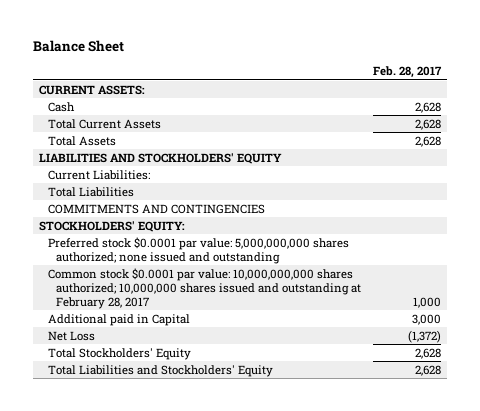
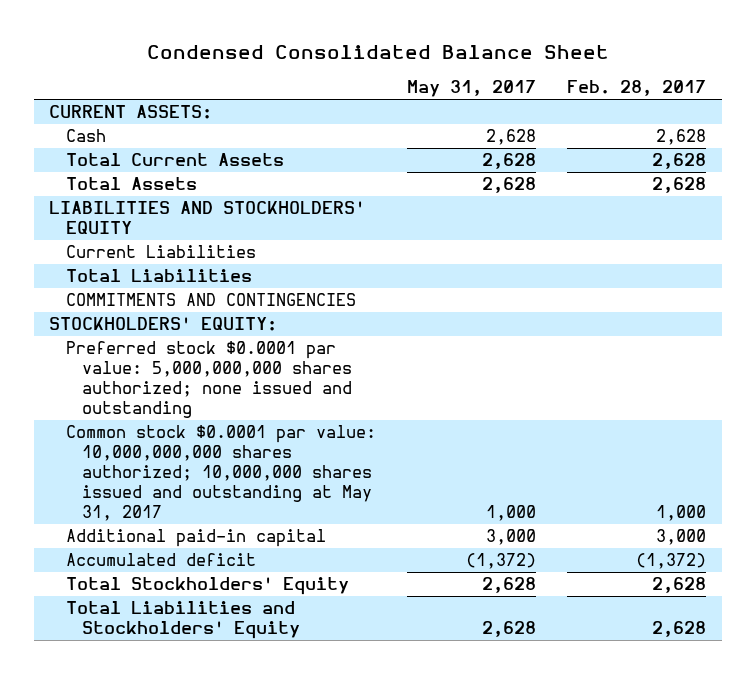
[32,39,124,52] Balance Sheet -> [146,44,609,59] Condensed Consolidated Balance Sheet
none -> [406,80,536,98] May 31, 2017
[47,169,150,180] Current Liabilities: -> [65,245,256,259] Current Liabilities
[47,267,362,309] Common stock $0.0001 par value: 10,000,000,000 shares authorized; 10,000,000 shares issued and outstanding at February 28, 2017 -> [65,425,376,521] Common stock $0.0001 par value: 10,000,000,000 shares authorized; 10,000,000 shares issued and outstanding at May 31, 2017
[47,313,190,326] Additional paid in Capital -> [65,529,326,548] Additional paid-in capital
[47,330,95,341] Net Loss -> [65,553,256,567] Accumulated deficit

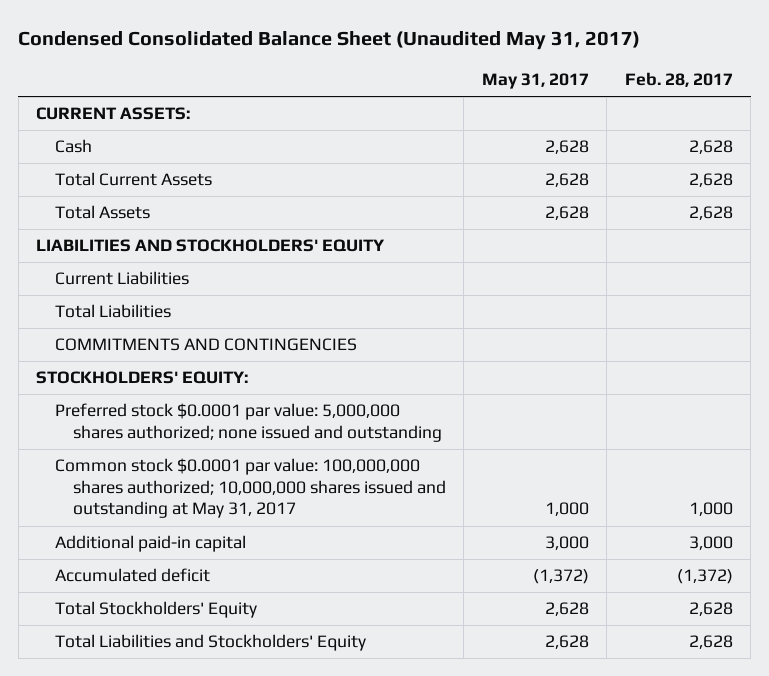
[146,44,609,59] Condensed Consolidated Balance Sheet -> [18,31,641,51] Condensed Consolidated Balance Sheet (Unaudited May 31, 2017)
[65,341,352,418] Preferred stock $0.0001 par value: 5,000,000,000 shares authorized; none issued and outstanding -> [54,403,442,442] Preferred stock $0.0001 par value: 5,000,000 shares authorized; none issued and outstanding
[65,425,376,521] Common stock $0.0001 par value: 10,000,000,000 shares authorized; 10,000,000 shares issued and outstanding at May 31, 2017 -> [54,458,446,519] Common stock $0.0001 par value: 100,000,000 shares authorized; 10,000,000 shares issued and outstanding at May 31, 2017

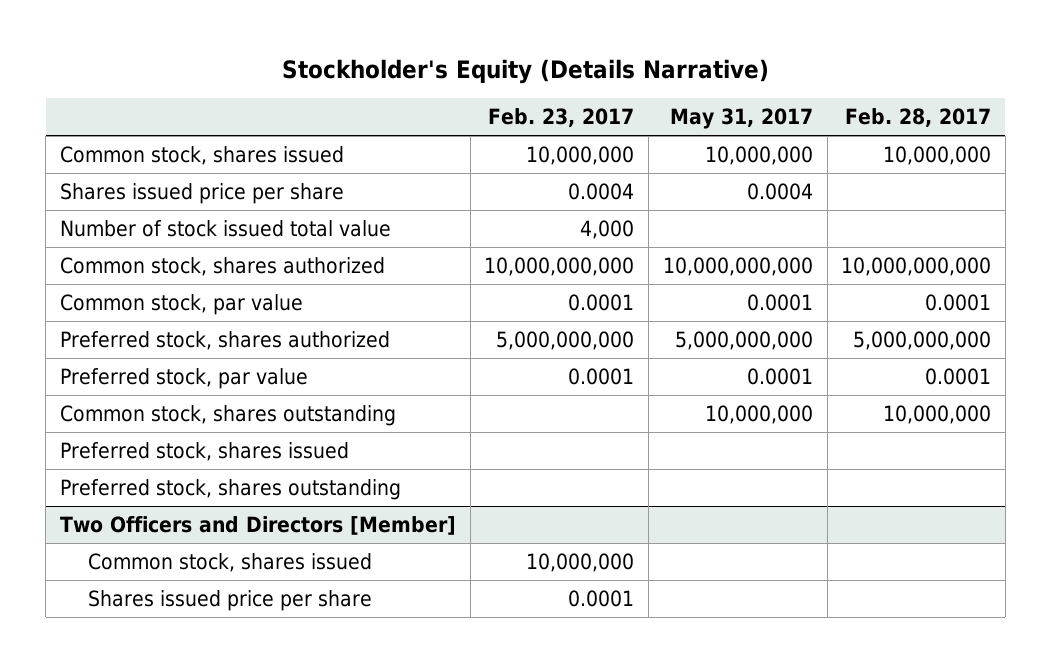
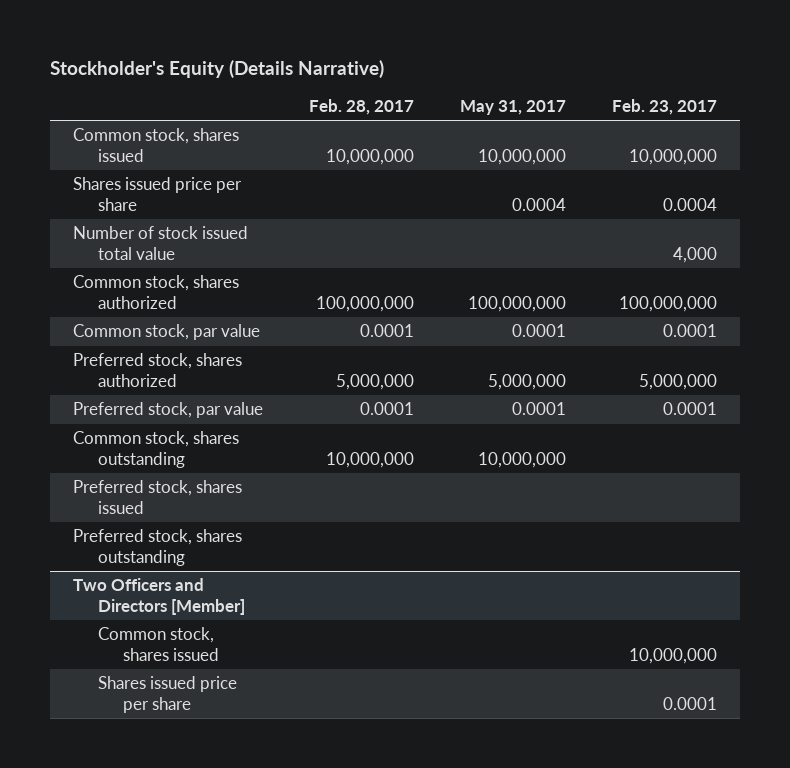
[484,256,635,276] 10,000,000,000 -> [619,295,718,312] 100,000,000
[662,256,813,276] 10,000,000,000 -> [468,295,567,312] 100,000,000
[841,256,992,276] 10,000,000,000 -> [315,295,414,312] 100,000,000
[496,330,635,350] 5,000,000,000 -> [639,373,718,390] 5,000,000
[674,330,813,350] 5,000,000,000 -> [488,373,567,390] 5,000,000
[853,330,992,350] 5,000,000,000 -> [335,373,414,390] 5,000,000

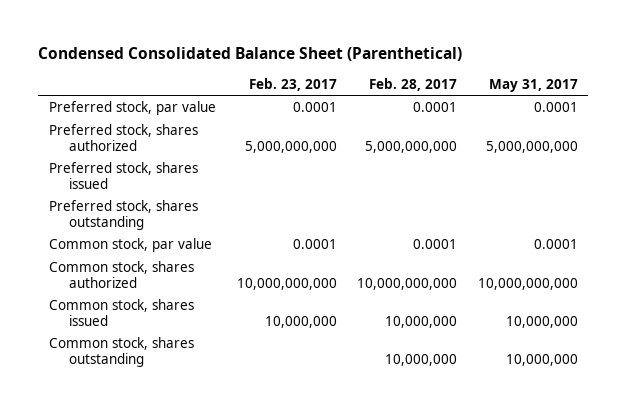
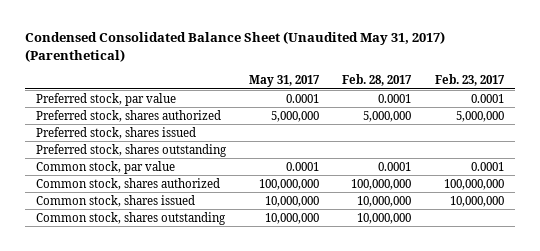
[38,47,463,62] Condensed Consolidated Balance Sheet (Parenthetical) -> [24,31,445,63] Condensed Consolidated Balance Sheet (Unaudited May 31, 2017) (Parenthetical)
[244,140,337,153] 5,000,000,000 -> [455,110,504,122] 5,000,000
[365,140,458,153] 5,000,000,000 -> [363,110,412,122] 5,000,000
[485,140,578,153] 5,000,000,000 -> [271,110,320,122] 5,000,000
[236,277,337,290] 10,000,000,000 -> [443,178,504,190] 100,000,000
[357,277,458,290] 10,000,000,000 -> [351,178,412,190] 100,000,000
[477,277,578,290] 10,000,000,000 -> [259,178,320,190] 100,000,000

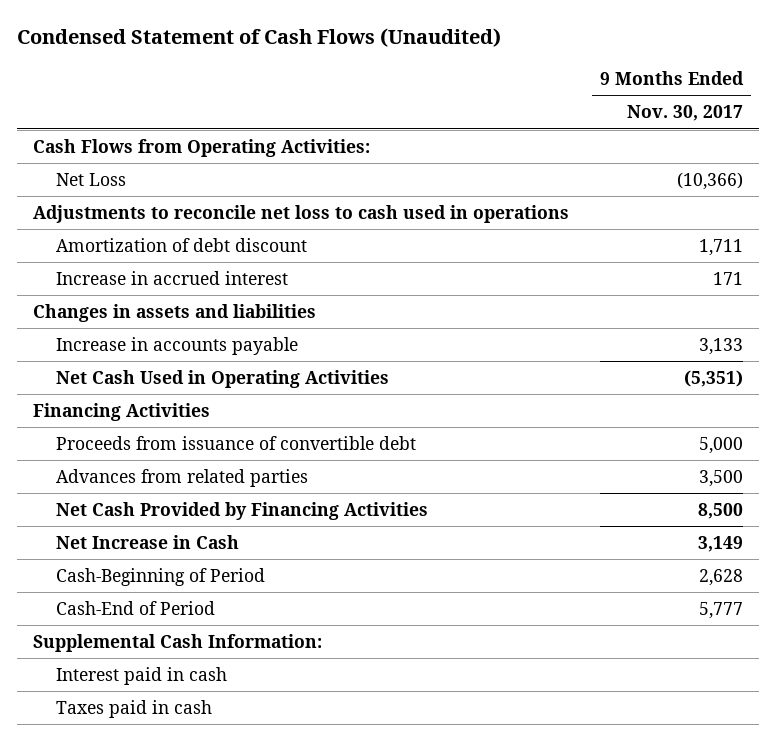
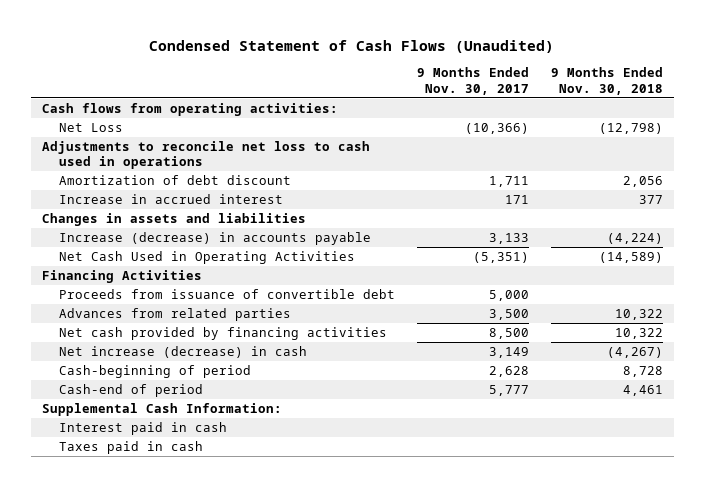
none -> [550,67,663,95] 9 Months Ended Nov. 30, 2018
[32,139,370,158] Cash Flows from Operating Activities: -> [42,103,339,117] Cash flows from operating activities:
[56,337,299,356] Increase in accounts payable -> [59,232,372,246] Increase (decrease) in accounts payable
[56,502,429,521] Net Cash Provided by Financing Activities -> [59,327,388,341] Net cash provided by financing activities
[56,535,240,550] Net Increase in Cash -> [59,346,308,359] Net increase (decrease) in cash
[56,568,266,587] Cash-Beginning of Period -> [59,365,252,379] Cash-beginning of period
[56,601,216,616] Cash-End of Period -> [59,384,204,398] Cash-end of period

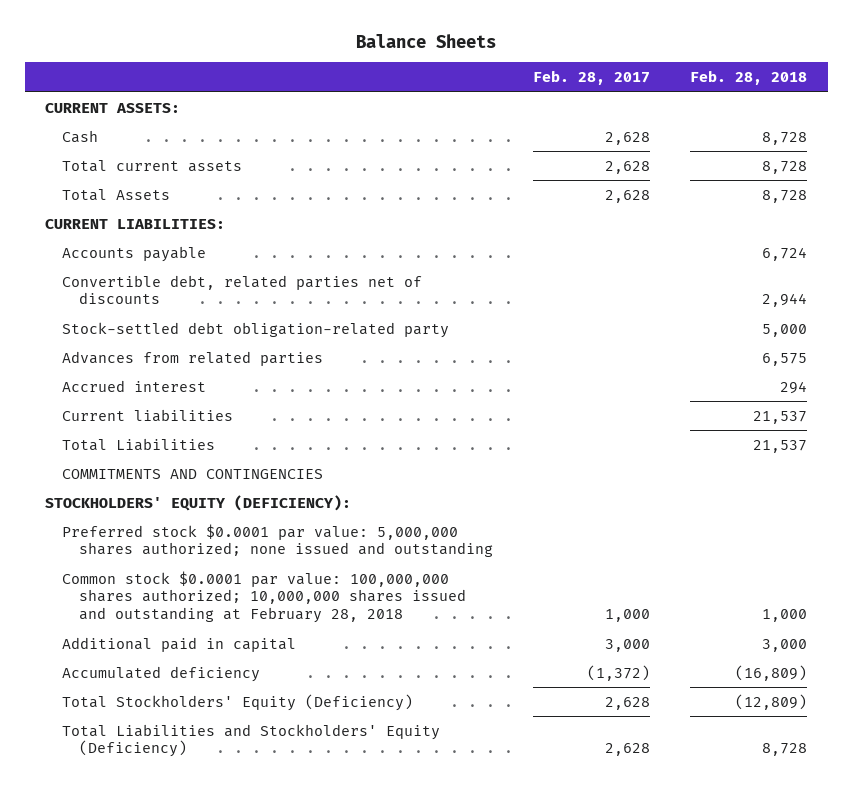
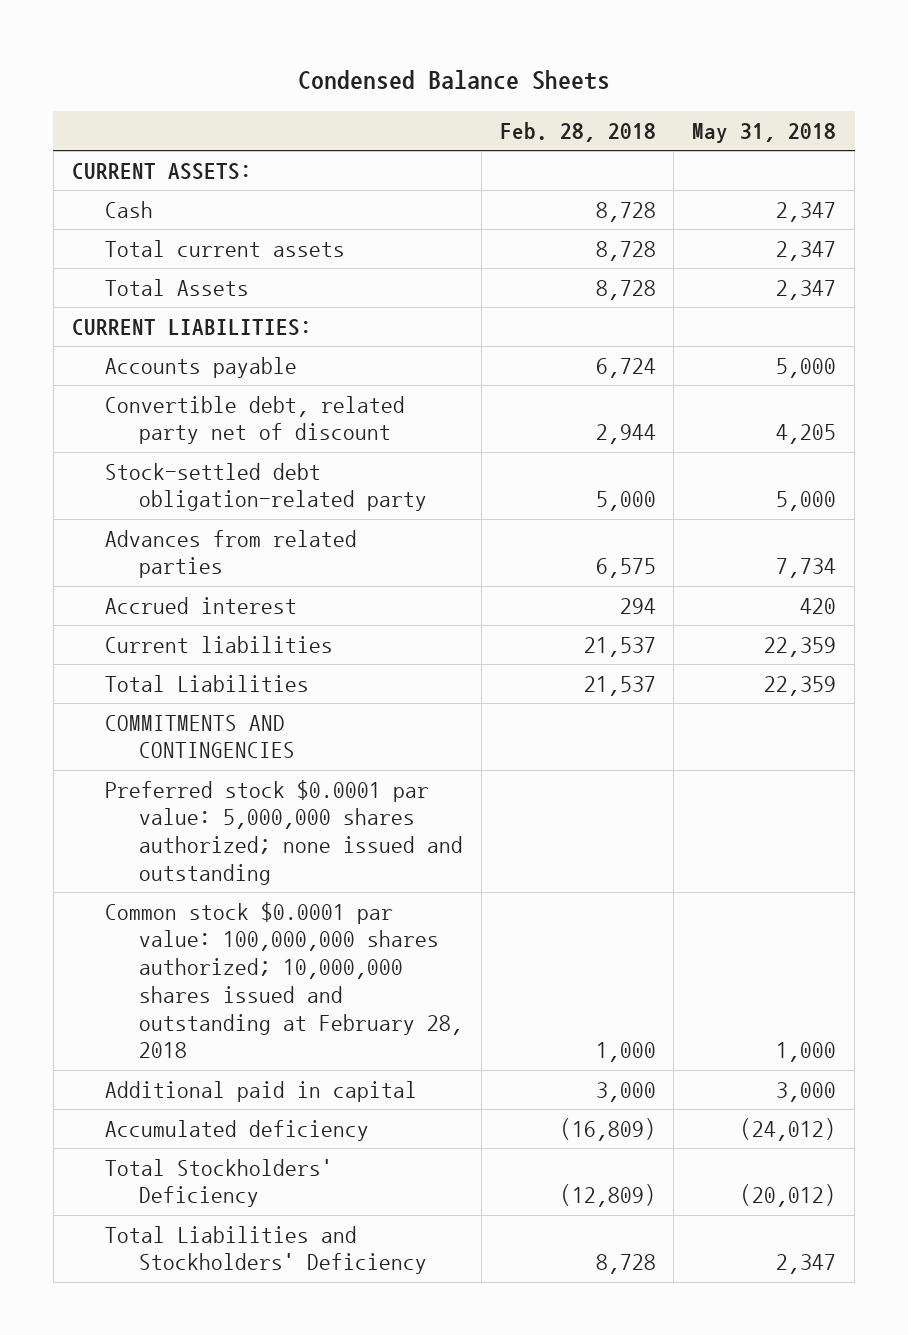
[356,33,497,48] Balance Sheets -> [298,70,611,91] Condensed Balance Sheets
[533,70,651,86] Feb. 28, 2017 -> none
none -> [692,122,837,143] May 31, 2018
[61,274,422,305] Convertible debt, related parties net of discounts -> [105,395,406,445] Convertible debt, related party net of discount
[45,494,352,511] STOCKHOLDERS' EQUITY (DEFICIENCY): -> none
[61,693,413,711] Total Stockholders' Equity (Deficiency) -> [105,1158,334,1208] Total Stockholders' Deficiency
[61,723,440,758] Total Liabilities and Stockholders' Equity (Deficiency) -> [105,1225,427,1275] Total Liabilities and Stockholders' Deficiency

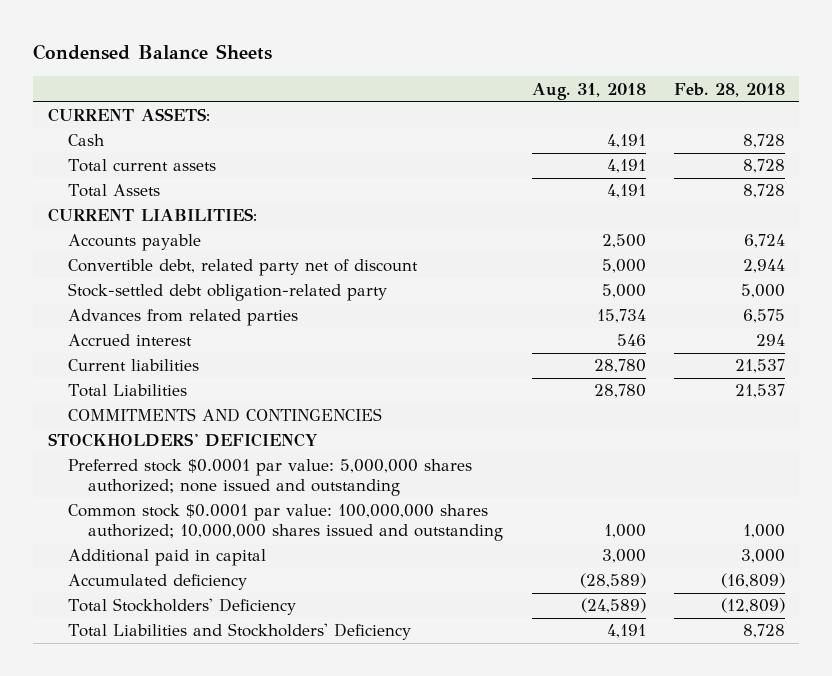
[692,122,837,143] May 31, 2018 -> none
none -> [531,82,646,100] Aug. 31, 2018
none -> [47,433,318,448] STOCKHOLDERS' DEFICIENCY
[105,901,463,1059] Common stock $0.0001 par value: 100,000,000 shares authorized; 10,000,000 shares issued and outstanding at February 28, 2018 -> [67,504,504,541] Common stock $0.0001 par value: 100,000,000 shares authorized; 10,000,000 shares issued and outstanding

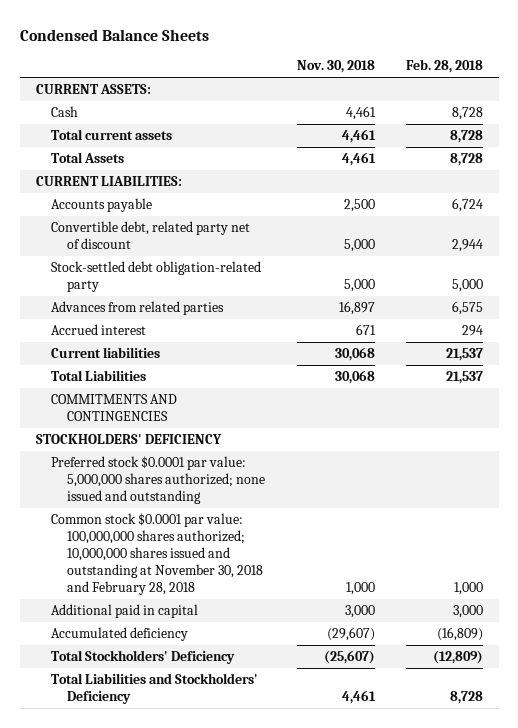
[531,82,646,100] Aug. 31, 2018 -> none
none -> [296,60,375,74] Nov. 30, 2018
[67,504,504,541] Common stock $0.0001 par value: 100,000,000 shares authorized; 10,000,000 shares issued and outstanding -> [51,512,264,596] Common stock $0.0001 par value: 100,000,000 shares authorized; 10,000,000 shares issued and outstanding at November 30, 2018 and February 28, 2018

